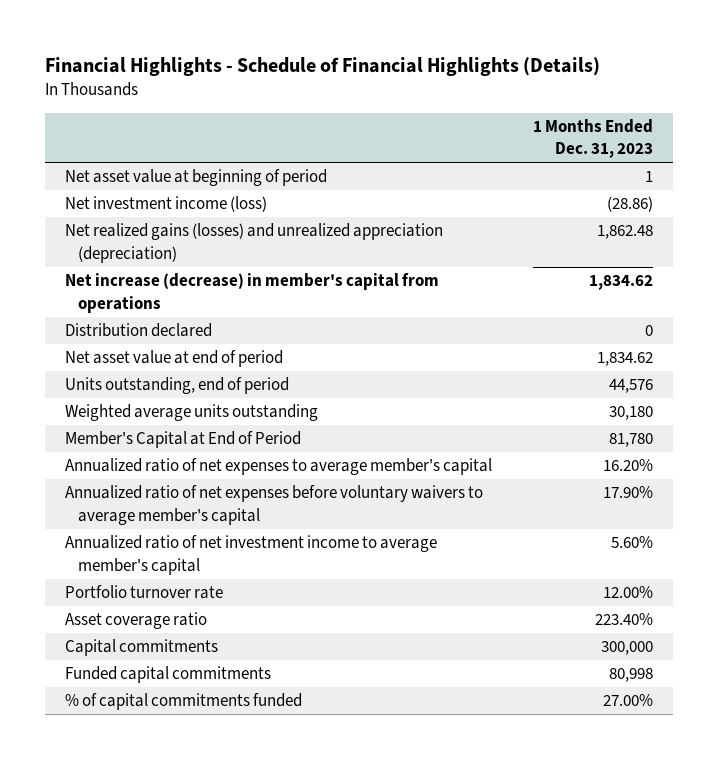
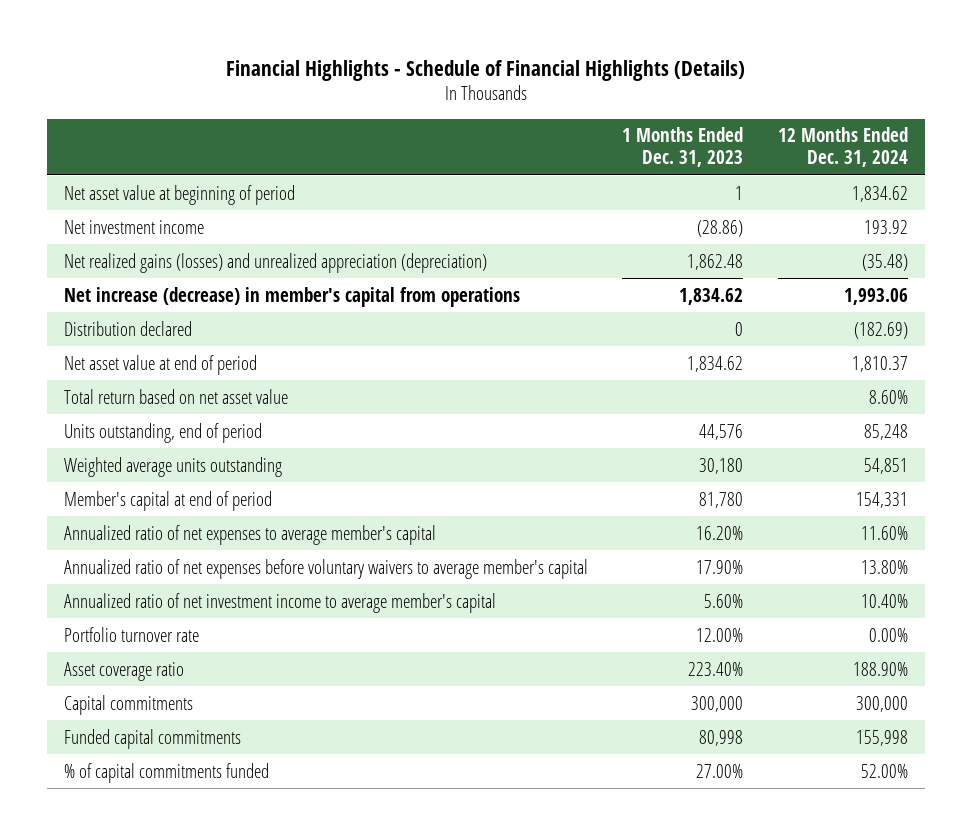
none -> [777,127,908,168] 12 Months Ended Dec. 31, 2024
[65,196,268,213] Net investment income (loss) -> [64,219,205,234] Net investment income
none -> [64,388,289,404] Total return based on net asset value
[65,431,302,449] Member's Capital at End of Period -> [64,490,273,511] Member's capital at end of period

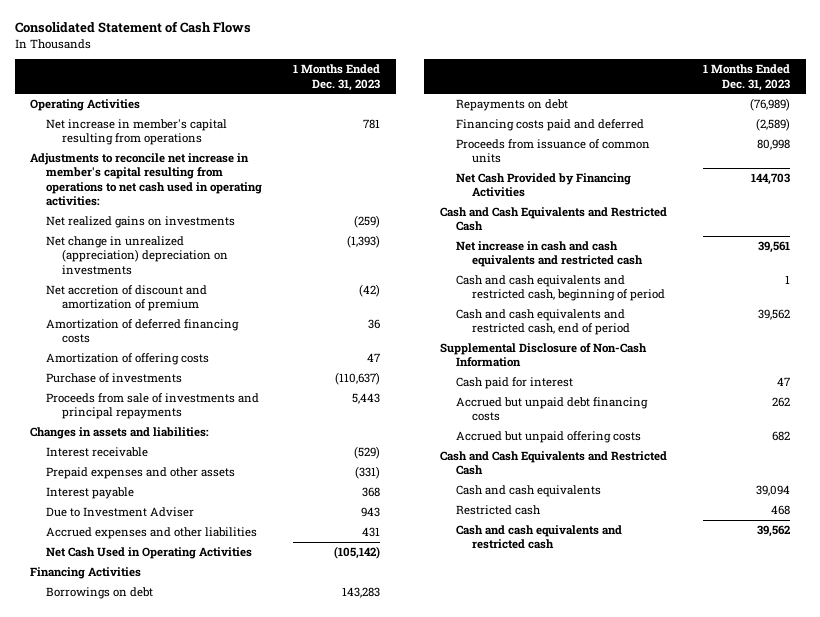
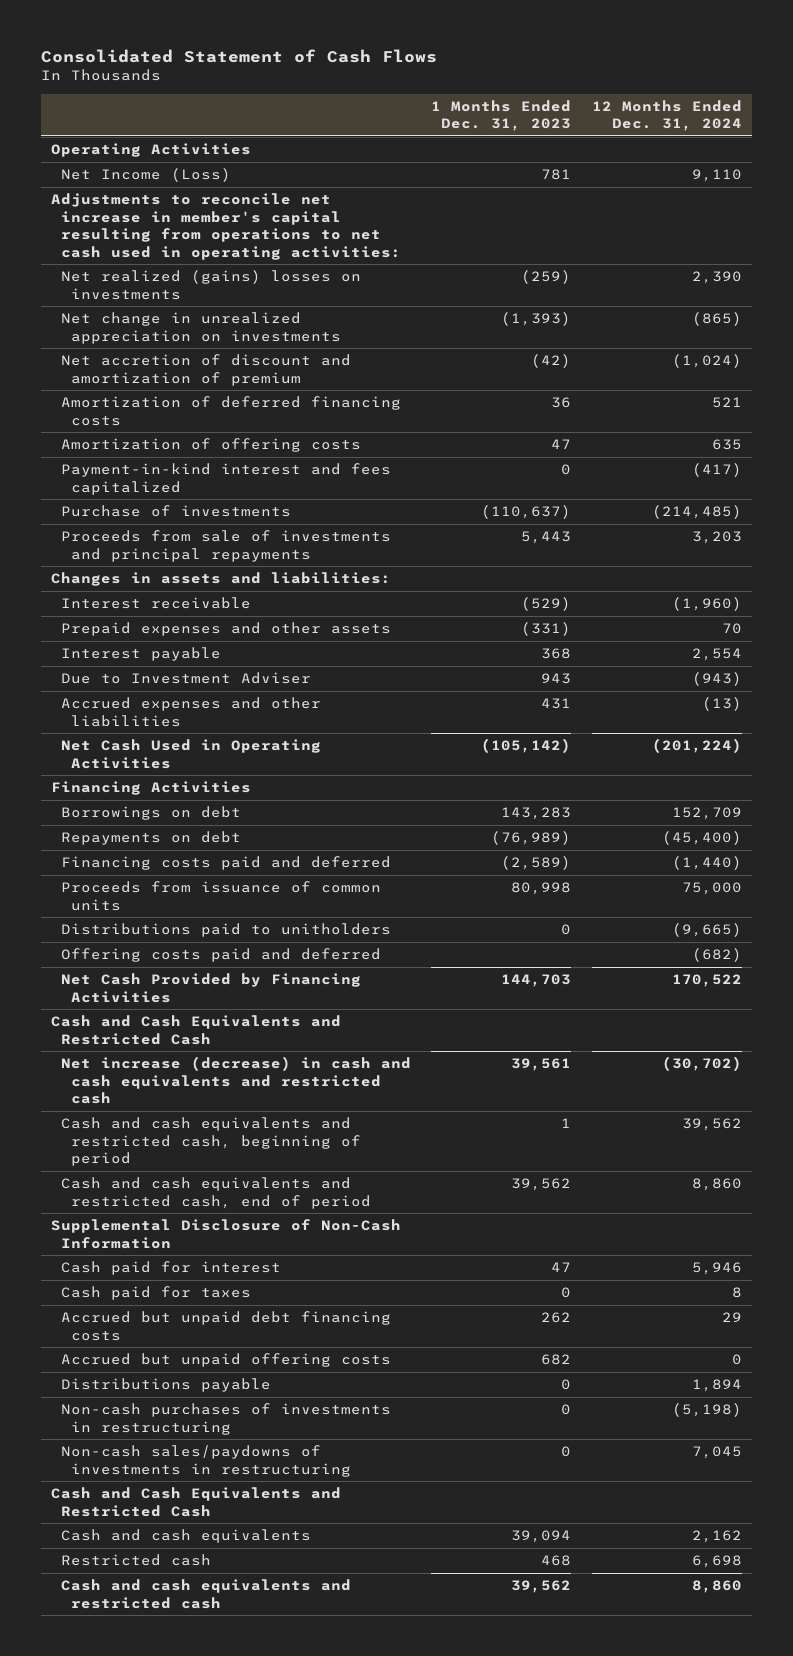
none -> [592,99,743,132] 12 Months Ended Dec. 31, 2024
[46,119,228,146] Net increase in member's capital resulting from operations -> [60,168,231,183] Net Income (Loss)
[46,216,236,229] Net realized gains on investments -> [60,270,361,300] Net realized (gains) losses on investments
[46,236,229,275] Net change in unrealized (appreciation) depreciation on investments -> [60,312,341,344] Net change in unrealized appreciation on investments
none -> [60,463,391,495] Payment-in-kind interest and fees capitalized
none -> [60,923,391,938] Distributions paid to unitholders
none -> [60,948,381,963] Offering costs paid and deferred
[456,241,644,268] Net increase in cash and cash equivalents and restricted cash -> [60,1056,411,1105] Net increase (decrease) in cash and cash equivalents and restricted cash
none -> [60,1286,251,1301] Cash paid for taxes
none -> [60,1378,271,1393] Distributions payable
none -> [60,1403,391,1435] Non-cash purchases of investments in restructuring
none -> [60,1445,351,1477] Non-cash sales/paydowns of investments in restructuring

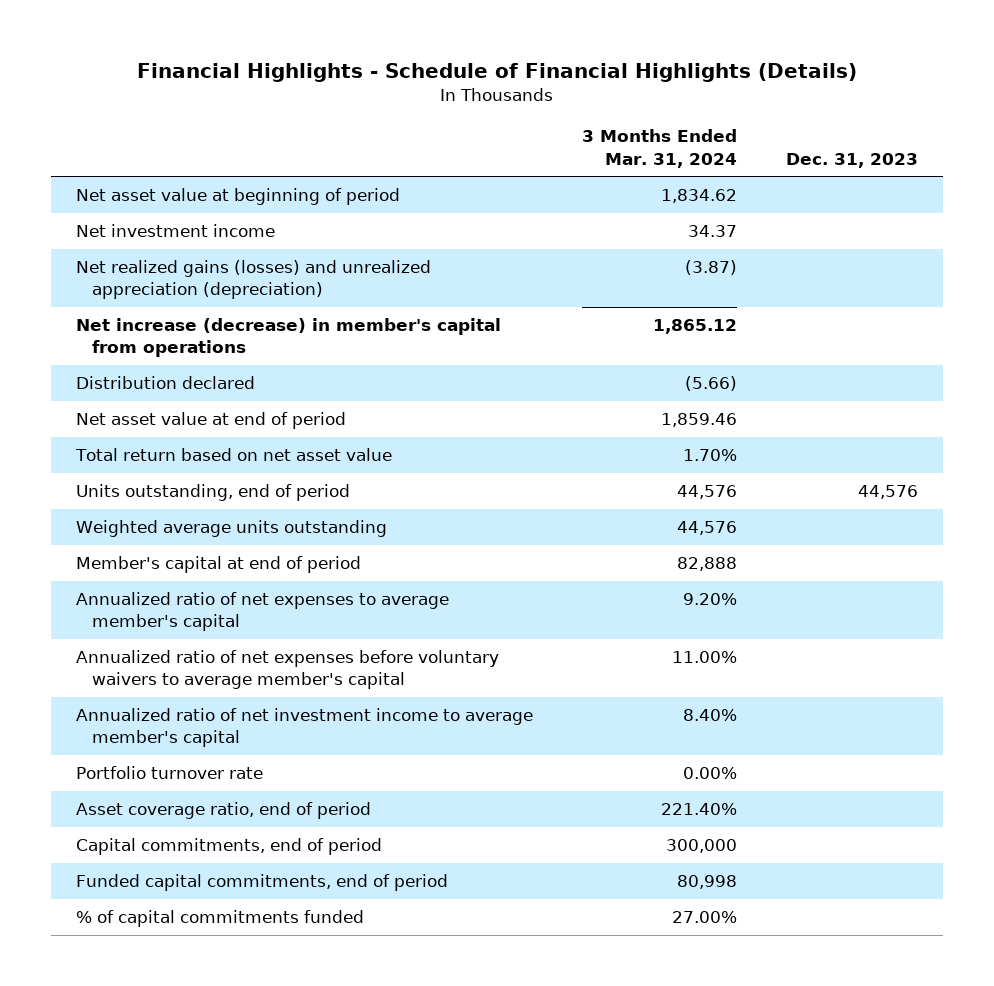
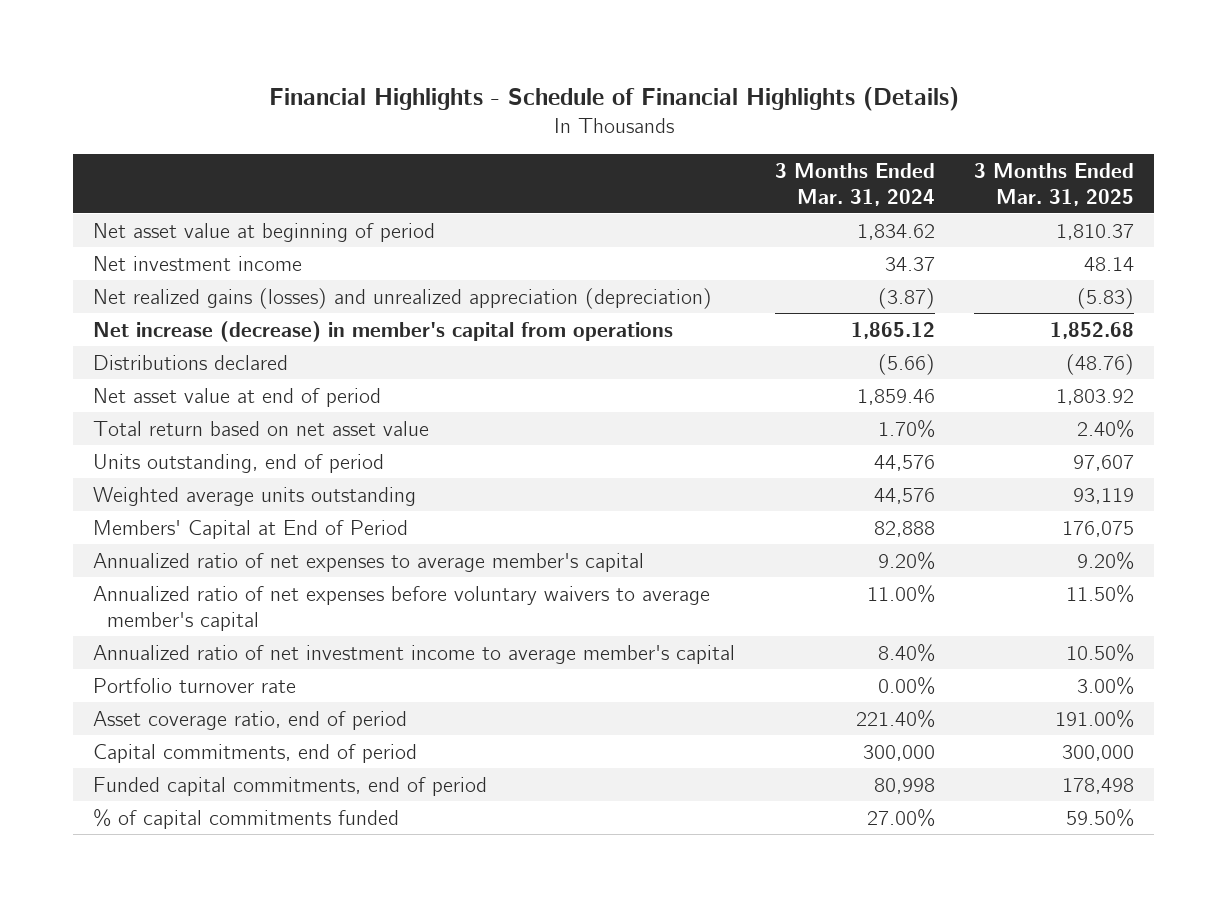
[786,152,919,168] Dec. 31, 2023 -> none
none -> [974,162,1135,206] 3 Months Ended Mar. 31, 2025
[75,376,255,390] Distribution declared -> [92,354,288,370] Distributions declared
[75,556,361,574] Member's capital at end of period -> [92,519,408,539] Members' Capital at End of Period

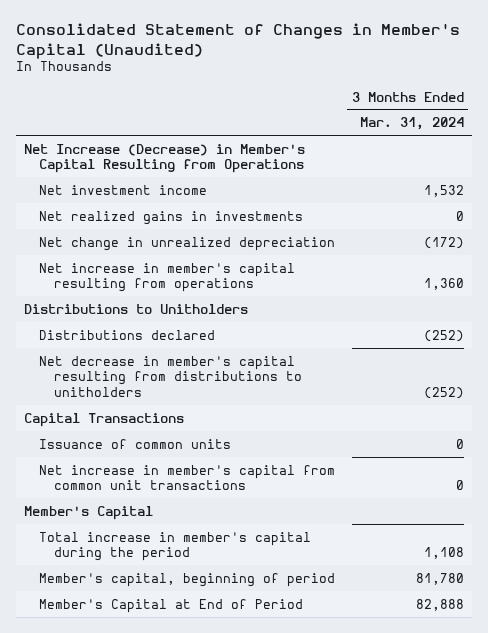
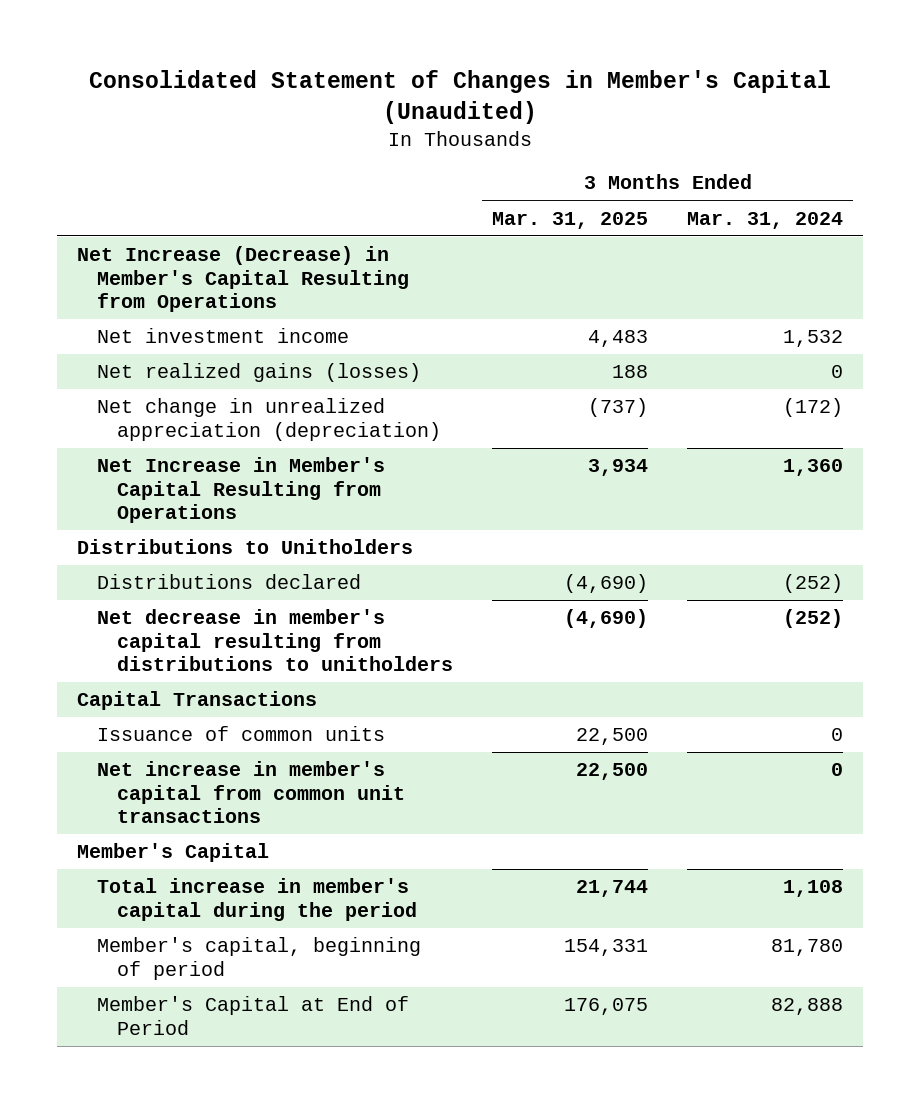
none -> [492,211,649,229] Mar. 31, 2025
[38,210,303,225] Net realized gains in investments -> [96,363,421,383] Net realized gains (losses)
[38,236,335,251] Net change in unrealized depreciation -> [96,398,442,441] Net change in unrealized appreciation (depreciation)
[38,262,295,293] Net increase in member's capital resulting from operations -> [96,457,385,524] Net Increase in Member's Capital Resulting from Operations

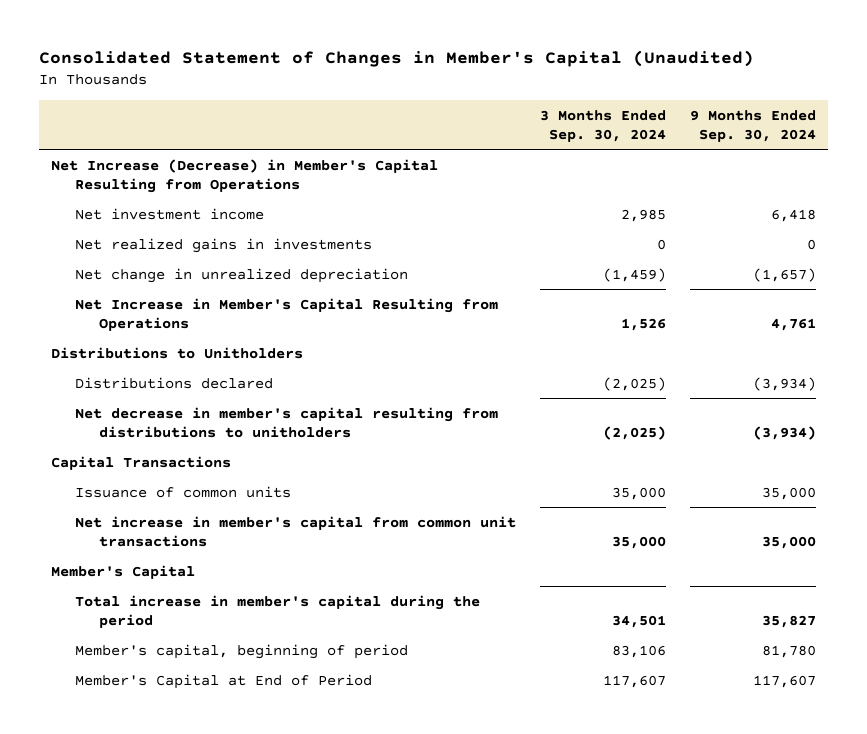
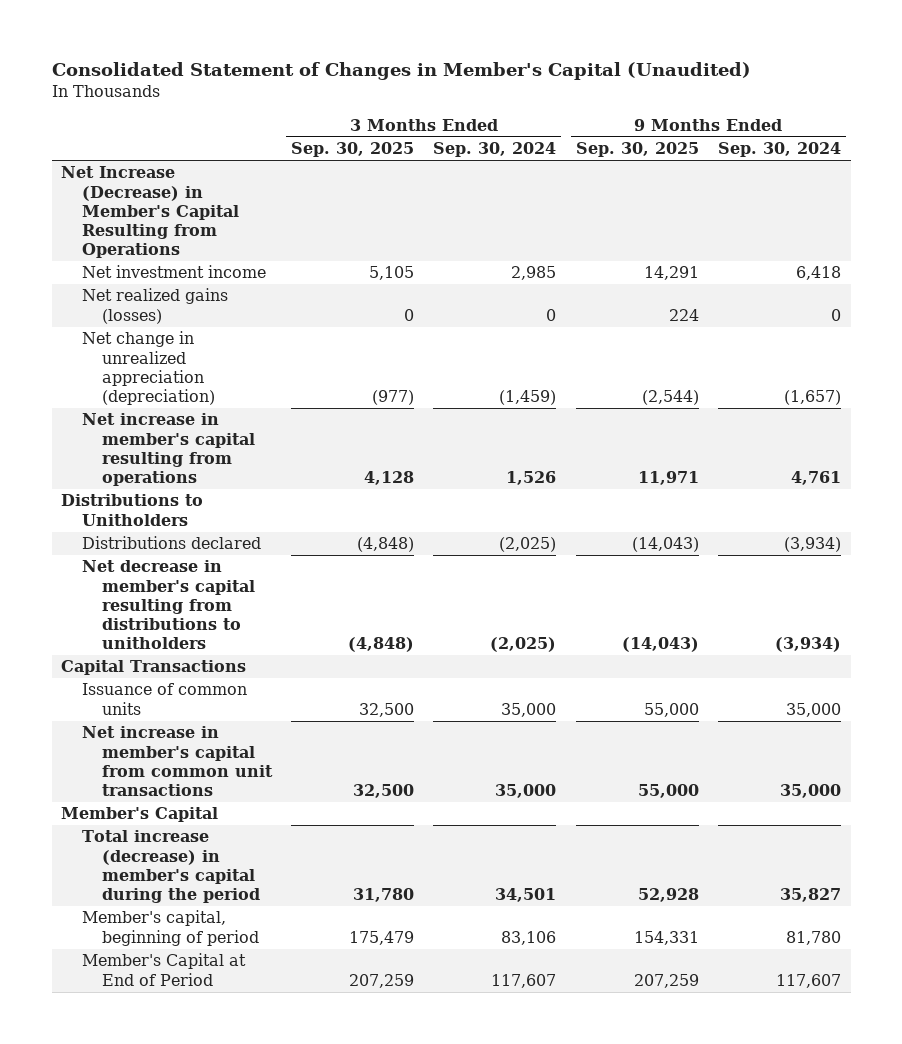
none -> [290,142,414,158] Sep. 30, 2025
none -> [575,142,699,158] Sep. 30, 2025
[74,237,372,253] Net realized gains in investments -> [81,288,228,324] Net realized gains (losses)
[74,267,408,283] Net change in unrealized depreciation -> [81,331,215,406] Net change in unrealized appreciation (depreciation)
[74,297,498,331] Net Increase in Member's Capital Resulting from Operations -> [81,413,255,487] Net increase in member's capital resulting from operations
[74,594,480,628] Total increase in member's capital during the period -> [81,830,260,904] Total increase (decrease) in member's capital during the period

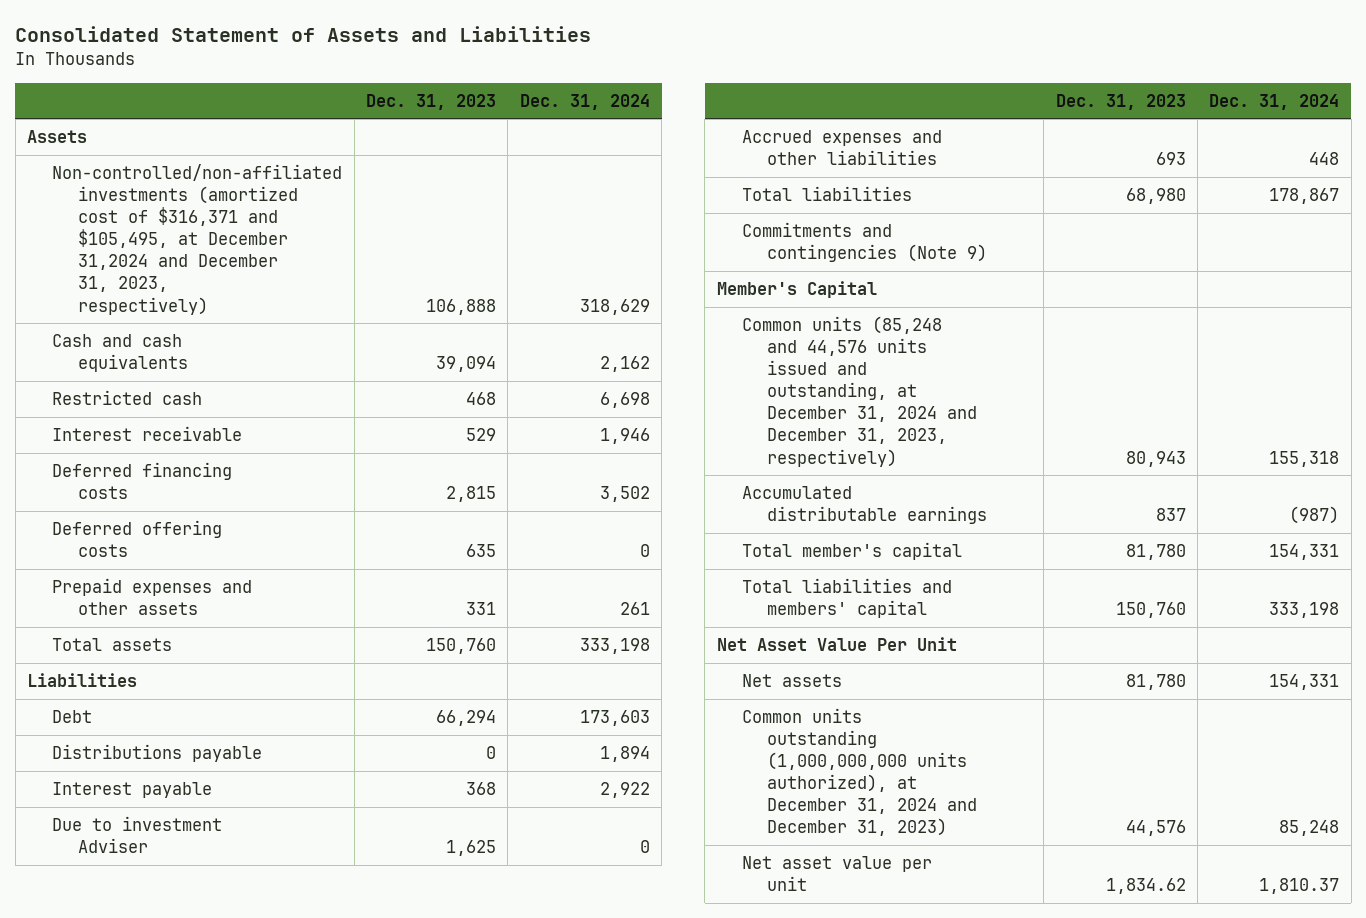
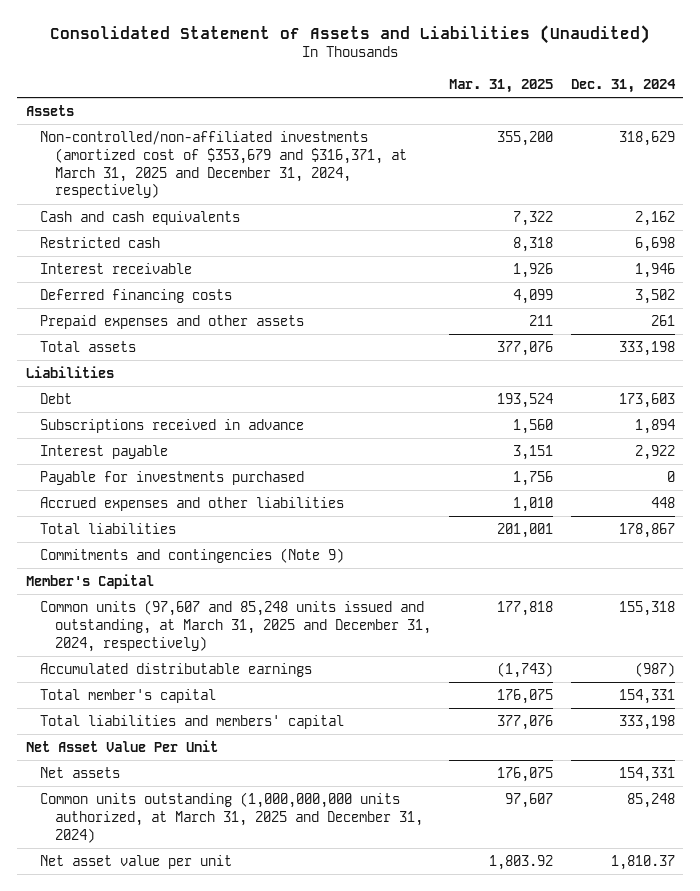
[15,26,592,43] Consolidated Statement of Assets and Liabilities -> [50,24,651,44] Consolidated Statement of Assets and Liabilities (Unaudited)
[366,93,497,110] Dec. 31, 2023 -> none
none -> [448,79,553,94] Mar. 31, 2025
[52,164,343,315] Non-controlled/non-affiliated investments (amortized cost of $316,371 and $105,495, at December 31,2024 and December 31, 2023, respectively) -> [40,130,407,199] Non-controlled/non-affiliated investments (amortized cost of $353,679 and $316,371, at March 31, 2025 and December 31, 2024, respectively)
[52,520,223,558] Deferred offering costs -> none
[52,744,263,763] Distributions payable -> [40,418,305,433] Subscriptions received in advance
[52,816,223,854] Due to investment Adviser -> none
none -> [40,470,305,485] Payable for investments purchased
[741,316,977,467] Common units (85,248 and 44,576 units issued and outstanding, at December 31, 2024 and December 31, 2023, respectively) -> [40,599,431,652] Common units (97,607 and 85,248 units issued and outstanding, at March 31, 2025 and December 31, 2024, respectively)
[741,708,977,837] Common units outstanding (1,000,000,000 units authorized), at December 31, 2024 and December 31, 2023) -> [40,791,423,843] Common units outstanding (1,000,000,000 units authorized, at March 31, 2025 and December 31, 2024)

